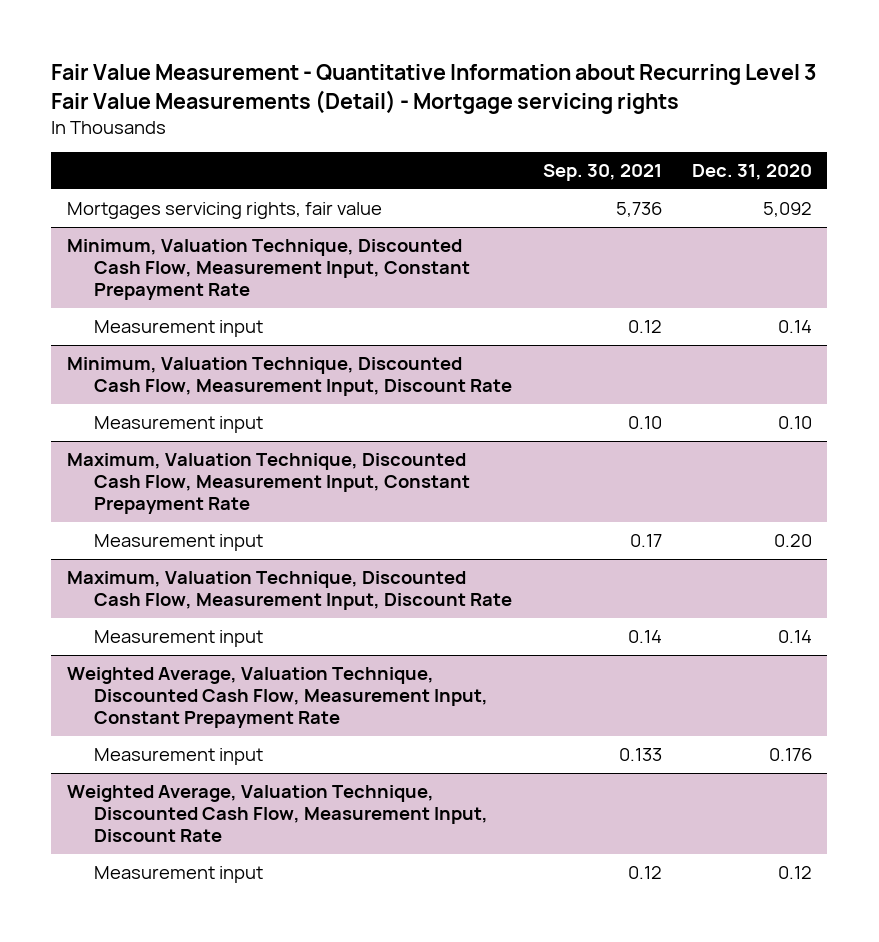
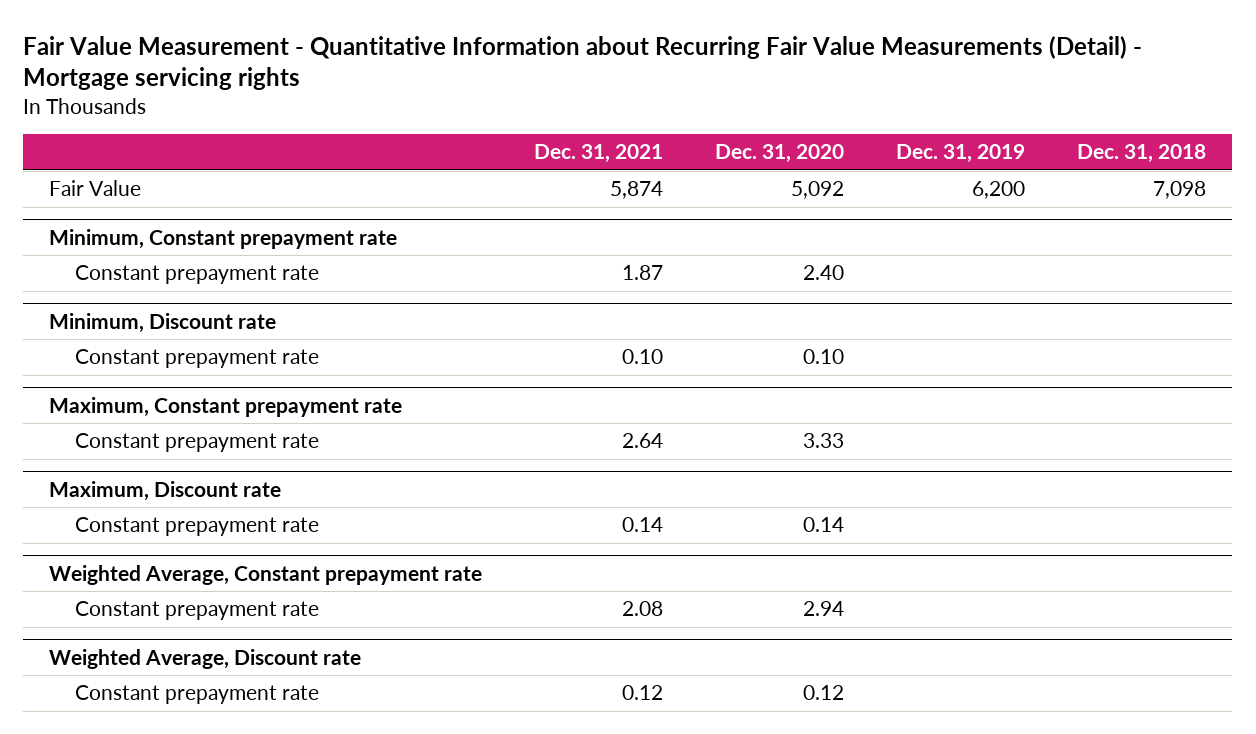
[51,63,818,114] Fair Value Measurement - Quantitative Information about Recurring Level 3 Fair Value Measurements (Detail) - Mortgage servicing rights -> [23,35,1143,91] Fair Value Measurement - Quantitative Information about Recurring Fair Value Measurements (Detail) - Mortgage servicing rights
[542,164,662,182] Sep. 30, 2021 -> none
none -> [534,144,664,164] Dec. 31, 2021
none -> [896,144,1026,164] Dec. 31, 2019
none -> [1077,144,1207,164] Dec. 31, 2018
[66,239,471,301] Minimum, Valuation Technique, Discounted Cash Flow, Measurement Input, Constant Prepayment Rate -> none
[94,320,264,338] Measurement input -> none
[66,357,513,397] Minimum, Valuation Technique, Discounted Cash Flow, Measurement Input, Discount Rate -> none
[66,453,471,515] Maximum, Valuation Technique, Discounted Cash Flow, Measurement Input, Constant Prepayment Rate -> none
[94,534,264,552] Measurement input -> none
[66,571,513,611] Maximum, Valuation Technique, Discounted Cash Flow, Measurement Input, Discount Rate -> none
[66,667,489,729] Weighted Average, Valuation Technique, Discounted Cash Flow, Measurement Input, Constant Prepayment Rate -> none
[94,748,264,766] Measurement input -> none
[66,785,489,843] Weighted Average, Valuation Technique, Discounted Cash Flow, Measurement Input, Discount Rate -> none
[66,202,382,220] Mortgages servicing rights, fair value -> [49,180,142,197] Fair Value
none -> [49,228,398,249] Minimum, Constant prepayment rate
none -> [74,265,319,285] Constant prepayment rate
none -> [49,312,277,333] Minimum, Discount rate
[94,416,264,434] Measurement input -> [74,349,319,369] Constant prepayment rate
none -> [49,396,403,417] Maximum, Constant prepayment rate
none -> [74,433,319,453] Constant prepayment rate
none -> [49,480,282,501] Maximum, Discount rate
[94,630,264,648] Measurement input -> [74,517,319,537] Constant prepayment rate
none -> [49,564,483,585] Weighted Average, Constant prepayment rate
none -> [74,601,319,621] Constant prepayment rate
none -> [49,648,362,669] Weighted Average, Discount rate
[94,866,264,884] Measurement input -> [74,685,319,705] Constant prepayment rate

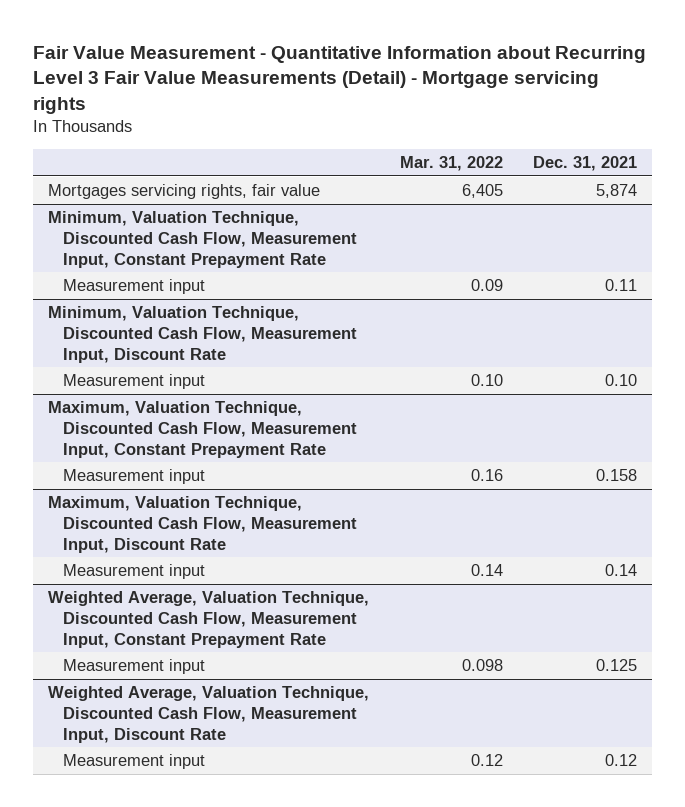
[23,35,1143,91] Fair Value Measurement - Quantitative Information about Recurring Fair Value Measurements (Detail) - Mortgage servicing rights -> [32,45,646,115] Fair Value Measurement - Quantitative Information about Recurring Level 3 Fair Value Measurements (Detail) - Mortgage servicing rights
[715,144,845,164] Dec. 31, 2020 -> none
[896,144,1026,164] Dec. 31, 2019 -> none
[1077,144,1207,164] Dec. 31, 2018 -> none
none -> [399,156,503,172] Mar. 31, 2022
[49,228,398,249] Minimum, Constant prepayment rate -> none
[74,265,319,285] Constant prepayment rate -> none
[49,312,277,333] Minimum, Discount rate -> none
[49,396,403,417] Maximum, Constant prepayment rate -> none
[74,433,319,453] Constant prepayment rate -> none
[49,480,282,501] Maximum, Discount rate -> none
[49,564,483,585] Weighted Average, Constant prepayment rate -> none
[74,601,319,621] Constant prepayment rate -> none
[49,648,362,669] Weighted Average, Discount rate -> none
[49,180,142,197] Fair Value -> [48,184,321,200] Mortgages servicing rights, fair value
none -> [48,211,357,268] Minimum, Valuation Technique, Discounted Cash Flow, Measurement Input, Constant Prepayment Rate
none -> [62,279,205,295] Measurement input
none -> [48,306,357,363] Minimum, Valuation Technique, Discounted Cash Flow, Measurement Input, Discount Rate
[74,349,319,369] Constant prepayment rate -> [62,374,205,390] Measurement input
none -> [48,401,357,458] Maximum, Valuation Technique, Discounted Cash Flow, Measurement Input, Constant Prepayment Rate
none -> [62,469,205,485] Measurement input
none -> [48,496,357,553] Maximum, Valuation Technique, Discounted Cash Flow, Measurement Input, Discount Rate
[74,517,319,537] Constant prepayment rate -> [62,564,205,580] Measurement input
none -> [48,591,370,648] Weighted Average, Valuation Technique, Discounted Cash Flow, Measurement Input, Constant Prepayment Rate
none -> [62,659,205,675] Measurement input
none -> [48,686,370,743] Weighted Average, Valuation Technique, Discounted Cash Flow, Measurement Input, Discount Rate
[74,685,319,705] Constant prepayment rate -> [62,754,205,770] Measurement input

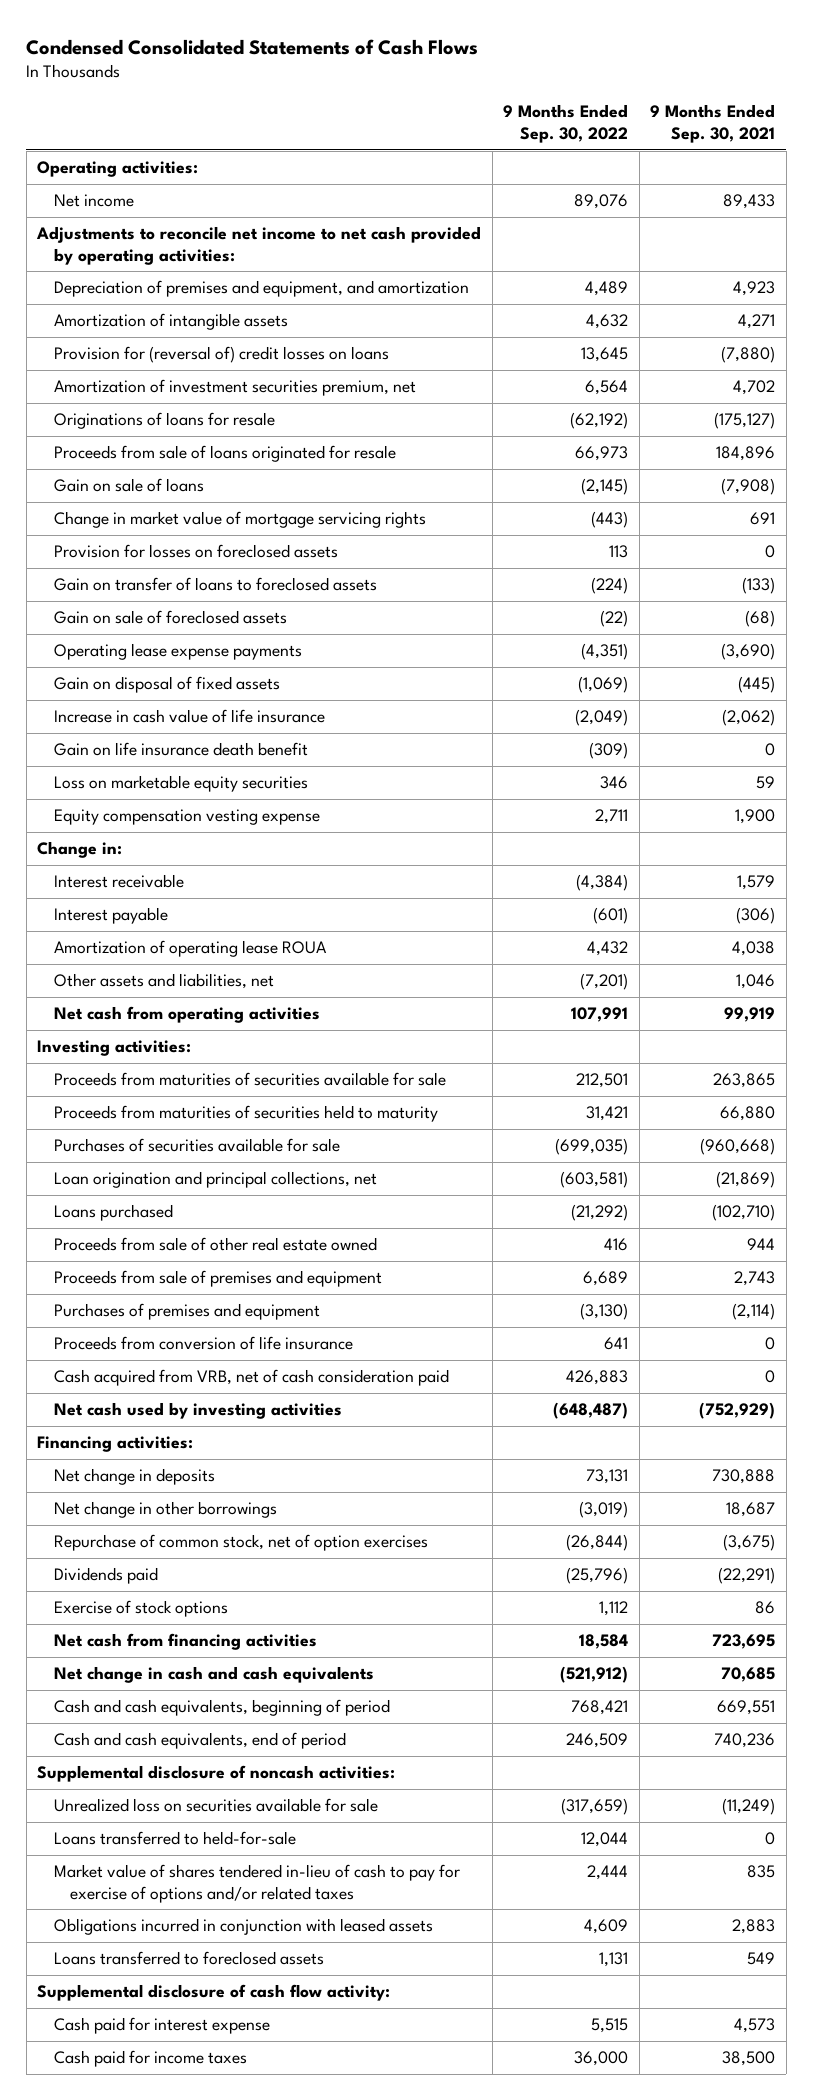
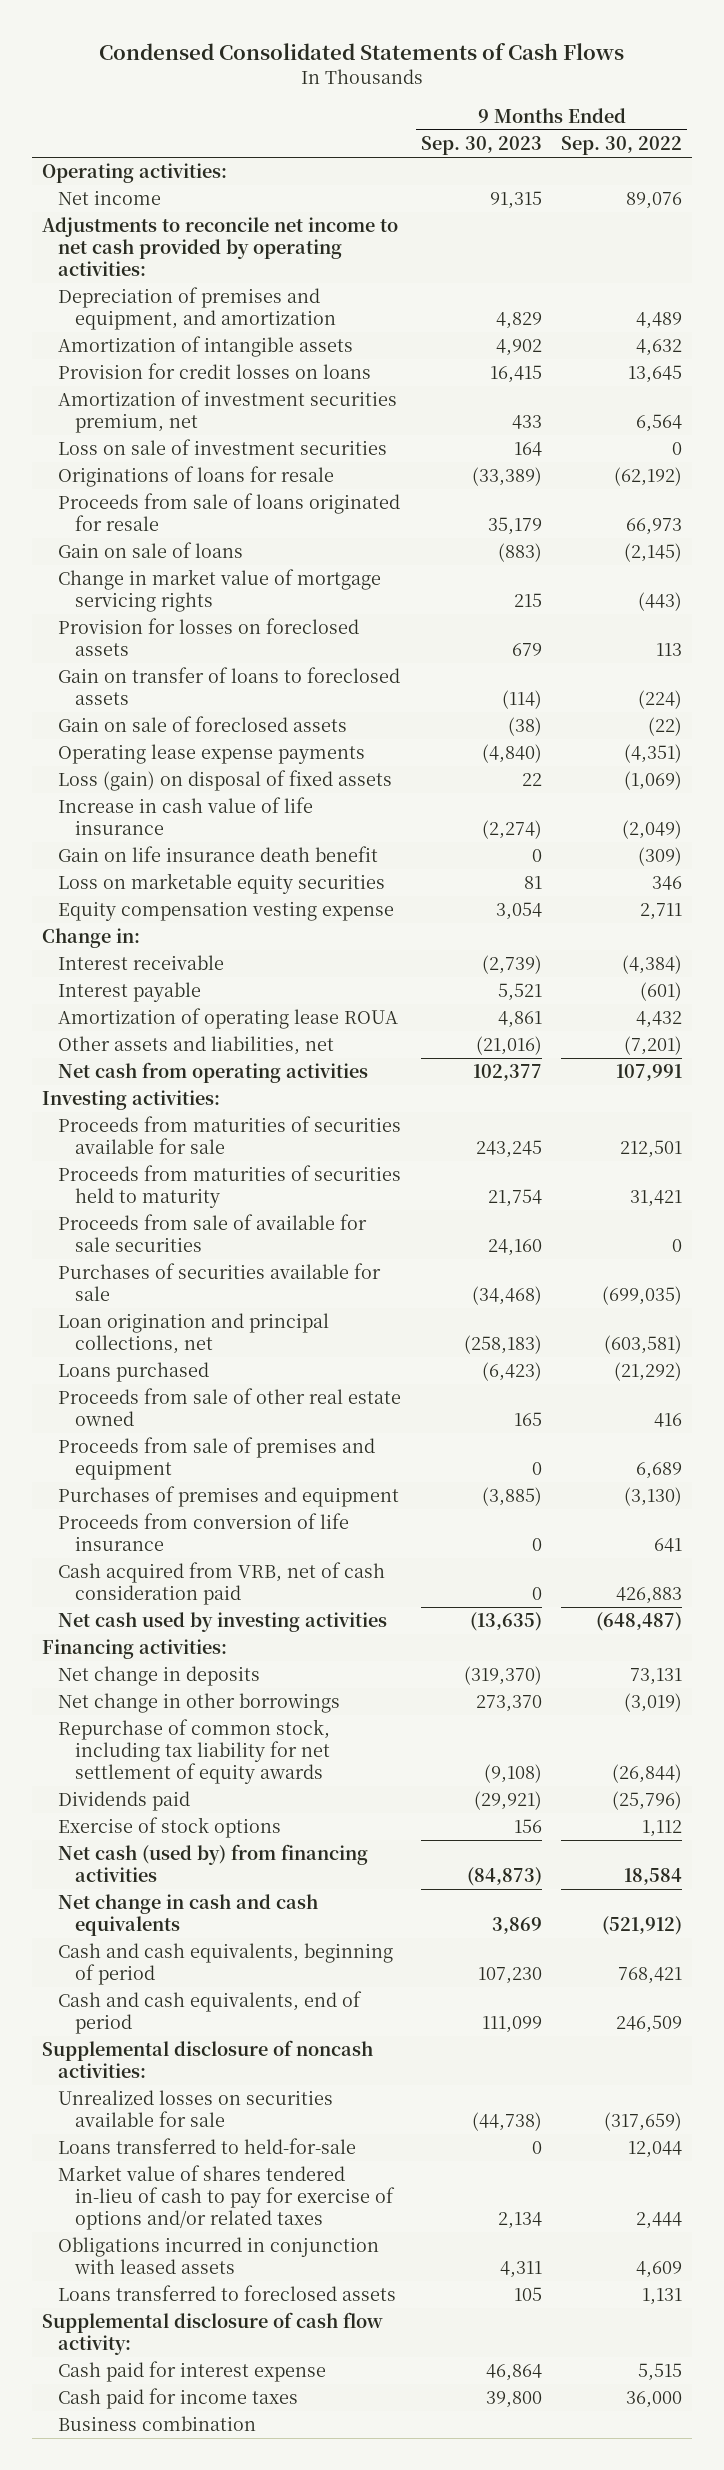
[650,104,776,144] 9 Months Ended Sep. 30, 2021 -> none
none -> [420,136,542,156] Sep. 30, 2023
[53,346,389,364] Provision for (reversal of) credit losses on loans -> [58,363,372,380] Provision for credit losses on loans
none -> [58,439,388,456] Loss on sale of investment securities
[53,676,280,694] Gain on disposal of fixed assets -> [58,770,393,792] Loss (gain) on disposal of fixed assets
none -> [58,1214,368,1252] Proceeds from sale of available for sale securities
[53,1534,428,1552] Repurchase of common stock, net of option exercises -> [58,1719,331,1784] Repurchase of common stock, including tax liability for net settlement of equity awards
[53,1633,317,1651] Net cash from financing activities -> [58,1844,369,1882] Net cash (used by) from financing activities
[53,1798,378,1813] Unrealized loss on securities available for sale -> [58,2090,334,2127] Unrealized losses on securities available for sale
none -> [58,2416,257,2432] Business combination

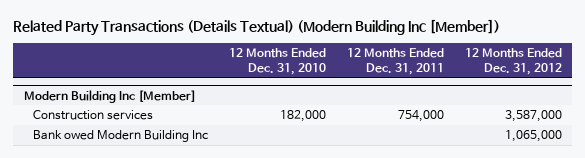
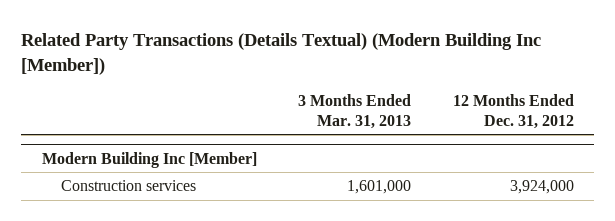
[229,47,327,75] 12 Months Ended Dec. 31, 2010 -> none
[346,47,444,75] 12 Months Ended Dec. 31, 2011 -> none
none -> [298,94,412,129] 3 Months Ended Mar. 31, 2013
[33,130,209,143] Bank owed Modern Building Inc -> none
[504,110,562,123] 3,587,000 -> [509,180,574,195] 3,924,000

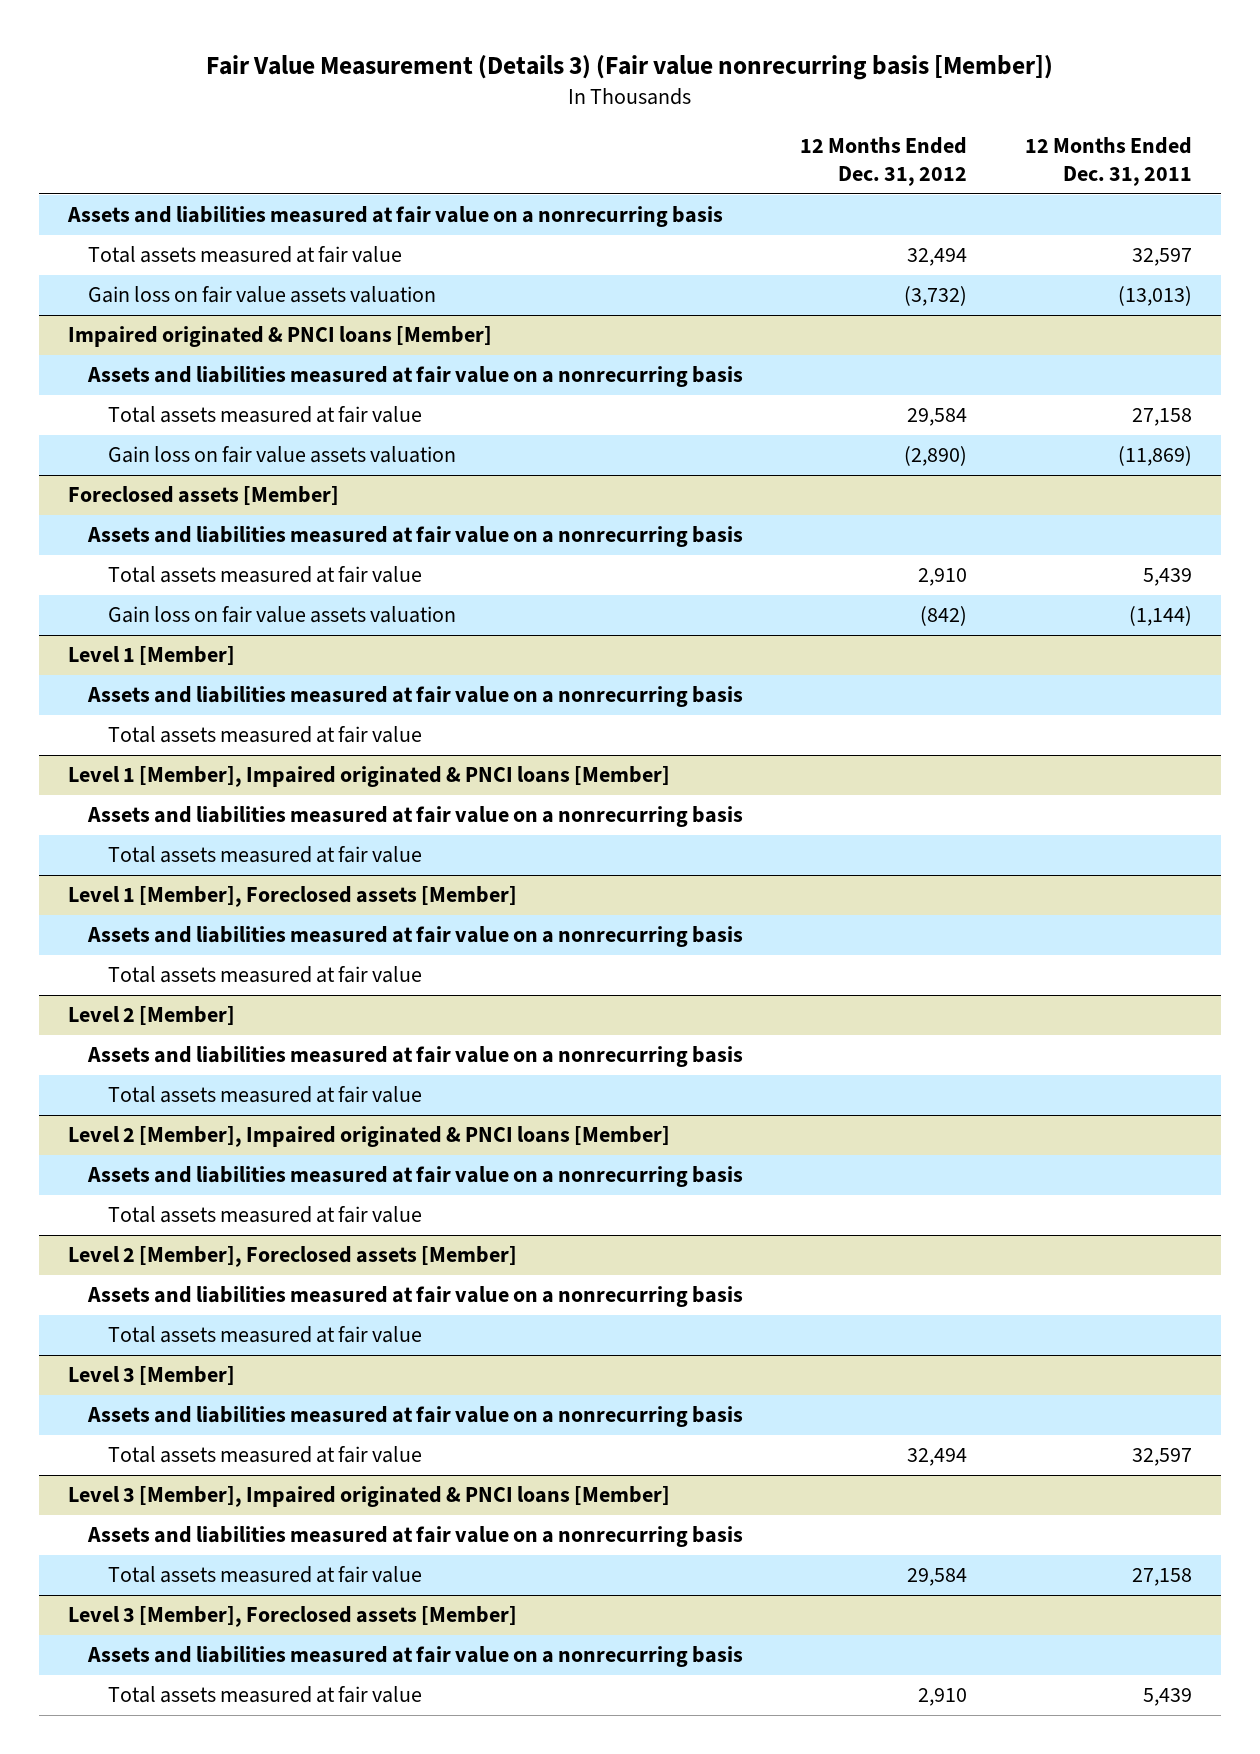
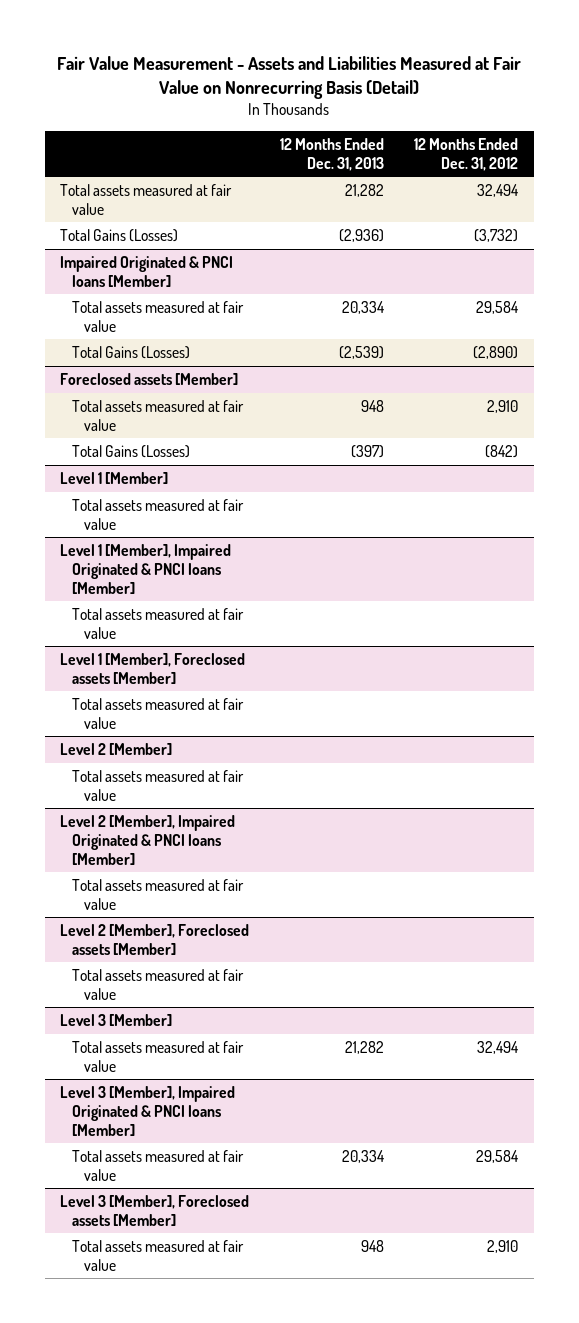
[205,54,1053,80] Fair Value Measurement (Details 3) (Fair value nonrecurring basis [Member]) -> [57,55,522,99] Fair Value Measurement - Assets and Liabilities Measured at Fair Value on Nonrecurring Basis (Detail)
[1024,137,1192,187] 12 Months Ended Dec. 31, 2011 -> none
none -> [279,137,384,171] 12 Months Ended Dec. 31, 2013
[66,206,723,228] Assets and liabilities measured at fair value on a nonrecurring basis -> none
[87,366,744,388] Assets and liabilities measured at fair value on a nonrecurring basis -> none
[88,286,437,304] Gain loss on fair value assets valuation -> [60,229,179,243] Total Gains (Losses)
[67,326,492,348] Impaired originated & PNCI loans [Member] -> [60,256,234,287] Impaired Originated & PNCI loans [Member]
[108,446,457,464] Gain loss on fair value assets valuation -> [72,346,191,360] Total Gains (Losses)
[87,526,744,548] Assets and liabilities measured at fair value on a nonrecurring basis -> none
[108,606,457,624] Gain loss on fair value assets valuation -> [72,445,191,459] Total Gains (Losses)
[87,686,744,708] Assets and liabilities measured at fair value on a nonrecurring basis -> none
[87,806,744,828] Assets and liabilities measured at fair value on a nonrecurring basis -> none
[67,766,670,788] Level 1 [Member], Impaired originated & PNCI loans [Member] -> [60,544,232,594] Level 1 [Member], Impaired Originated & PNCI loans [Member]
[87,926,744,948] Assets and liabilities measured at fair value on a nonrecurring basis -> none
[87,1046,744,1068] Assets and liabilities measured at fair value on a nonrecurring basis -> none
[87,1166,744,1188] Assets and liabilities measured at fair value on a nonrecurring basis -> none
[67,1126,670,1148] Level 2 [Member], Impaired originated & PNCI loans [Member] -> [60,815,236,865] Level 2 [Member], Impaired Originated & PNCI loans [Member]
[87,1286,744,1308] Assets and liabilities measured at fair value on a nonrecurring basis -> none
[87,1406,744,1428] Assets and liabilities measured at fair value on a nonrecurring basis -> none
[87,1526,744,1548] Assets and liabilities measured at fair value on a nonrecurring basis -> none
[67,1486,670,1508] Level 3 [Member], Impaired originated & PNCI loans [Member] -> [60,1086,236,1136] Level 3 [Member], Impaired Originated & PNCI loans [Member]
[87,1646,744,1668] Assets and liabilities measured at fair value on a nonrecurring basis -> none

